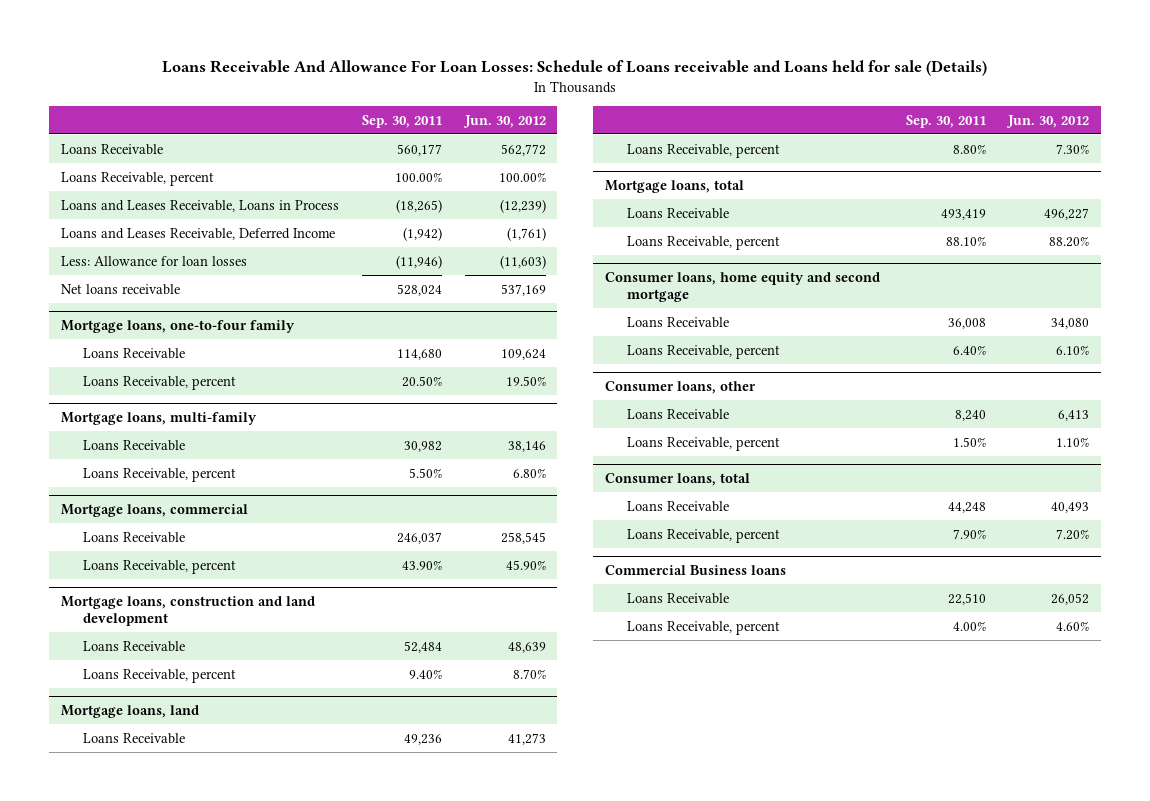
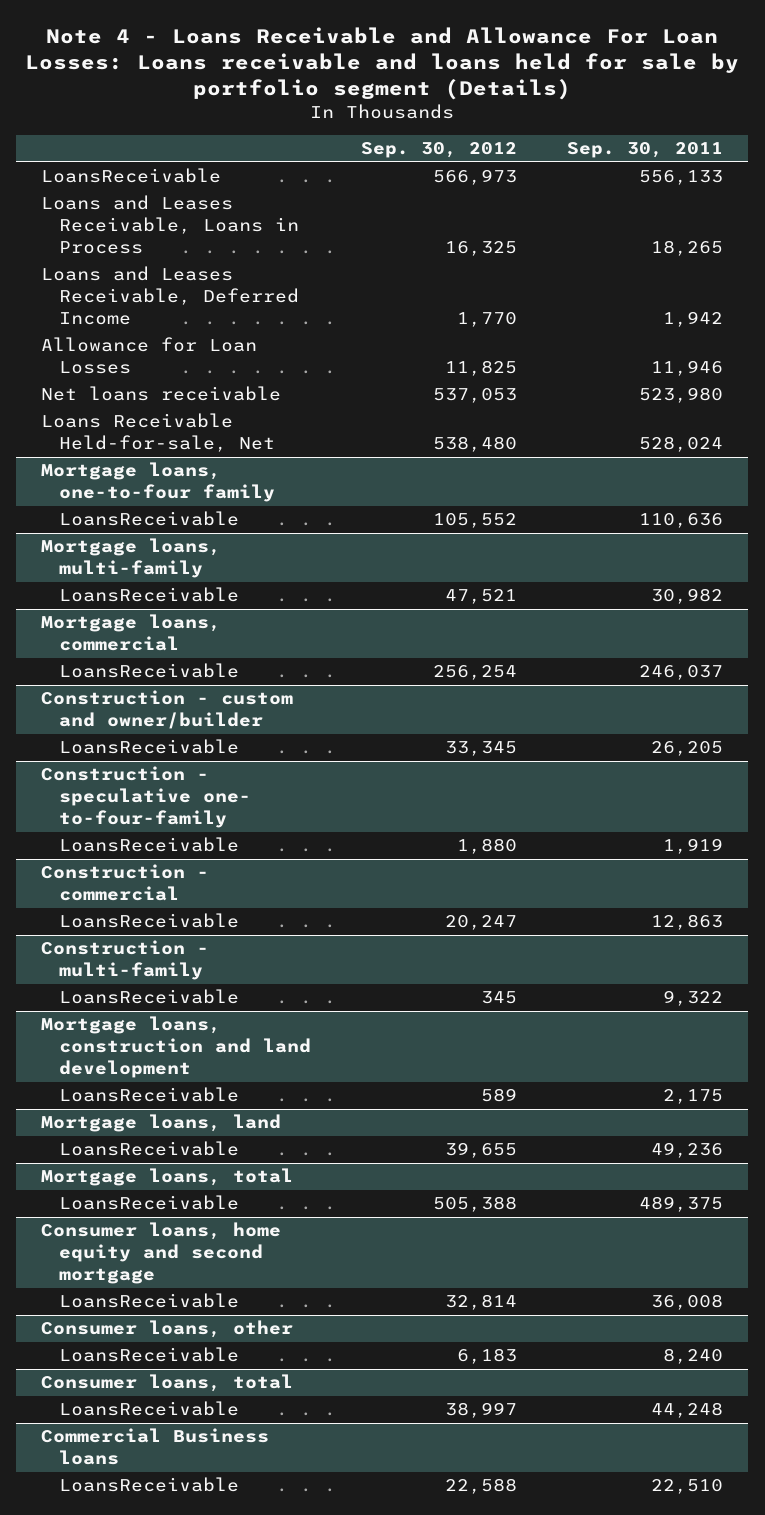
[162,59,988,76] Loans Receivable And Allowance For Loan Losses: Schedule of Loans receivable and Loans held for sale (Details) -> [25,26,740,101] Note 4 - Loans Receivable and Allowance For Loan Losses: Loans receivable and loans held for sale by portfolio segment (Details)
[462,114,546,128] Jun. 30, 2012 -> none
none -> [361,142,518,159] Sep. 30, 2012
[60,143,163,155] Loans Receivable -> none
[60,171,214,186] Loans Receivable, percent -> none
none -> [41,168,222,184] LoansReceivable
[395,198,442,213] (18,265) -> [651,240,724,257] 18,265
[402,226,442,241] (1,942) -> [663,311,724,328] 1,942
[60,255,247,266] Less: Allowance for loan losses -> [41,337,258,375] Allowance for Loan Losses
[395,254,442,269] (11,946) -> [651,360,724,377] 11,946
[396,283,442,296] 528,024 -> [639,387,724,404] 523,980
none -> [41,413,275,453] Loans Receivable Held-for-sale, Net
[83,347,186,359] Loans Receivable -> none
[83,375,237,390] Loans Receivable, percent -> none
none -> [58,511,239,527] LoansReceivable
[83,467,237,482] Loans Receivable, percent -> none
[83,439,186,451] Loans Receivable -> [58,587,239,603] LoansReceivable
[83,559,237,574] Loans Receivable, percent -> none
[83,531,186,543] Loans Receivable -> [58,663,239,679] LoansReceivable
none -> [41,690,294,730] Construction - custom and owner/builder
none -> [58,739,239,755] LoansReceivable
none -> [41,766,251,829] Construction - speculative one- to-four-family
none -> [58,837,239,853] LoansReceivable
none -> [41,864,210,902] Construction - commercial
none -> [58,913,239,929] LoansReceivable
none -> [41,940,210,981] Construction - multi-family
none -> [58,989,239,1005] LoansReceivable
[83,640,186,652] Loans Receivable -> none
[83,668,237,683] Loans Receivable, percent -> none
none -> [58,1087,239,1103] LoansReceivable
[627,143,781,158] Loans Receivable, percent -> none
[83,732,186,744] Loans Receivable -> [58,1141,239,1157] LoansReceivable
[627,207,730,219] Loans Receivable -> none
[627,235,781,250] Loans Receivable, percent -> none
none -> [58,1195,239,1211] LoansReceivable
[627,344,781,359] Loans Receivable, percent -> none
[627,316,730,328] Loans Receivable -> [58,1293,239,1309] LoansReceivable
[627,436,781,451] Loans Receivable, percent -> none
[627,408,730,420] Loans Receivable -> [58,1347,239,1363] LoansReceivable
[627,528,781,543] Loans Receivable, percent -> none
[627,500,730,512] Loans Receivable -> [58,1401,239,1417] LoansReceivable
[627,620,781,635] Loans Receivable, percent -> none
[627,592,730,604] Loans Receivable -> [58,1477,239,1493] LoansReceivable

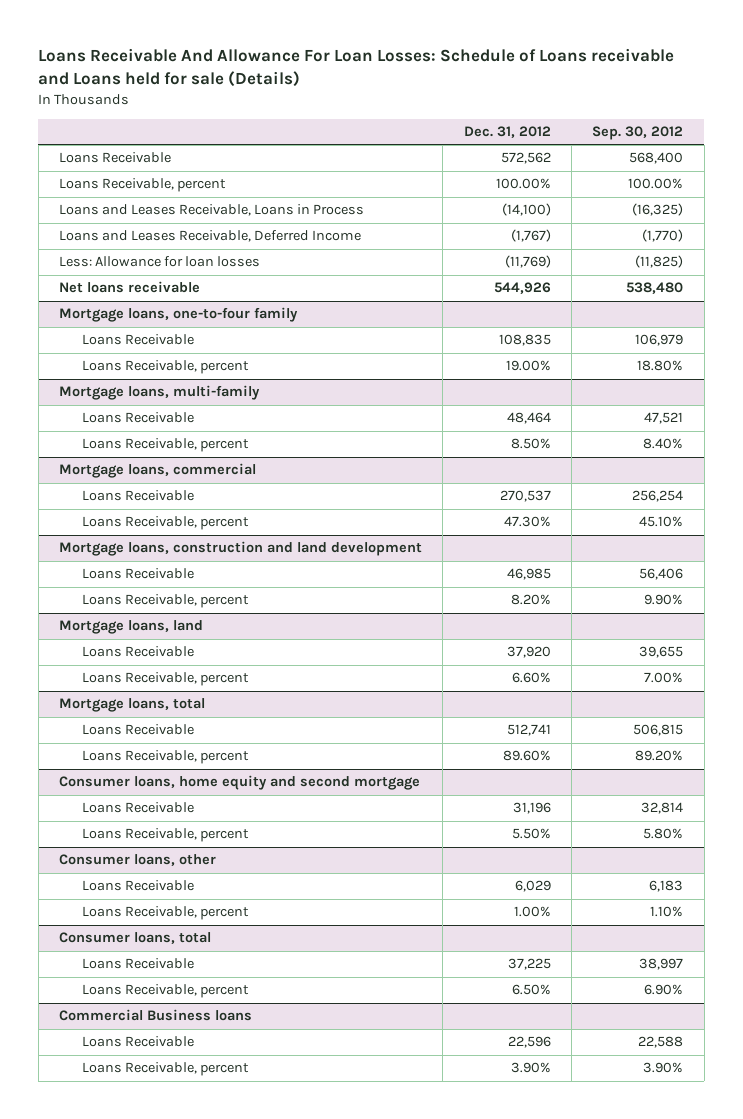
[25,26,740,101] Note 4 - Loans Receivable and Allowance For Loan Losses: Loans receivable and loans held for sale by portfolio segment (Details) -> [38,48,675,87] Loans Receivable And Allowance For Loan Losses: Schedule of Loans receivable and Loans held for sale (Details)
[567,142,724,159] Sep. 30, 2011 -> none
none -> [463,125,551,138] Dec. 31, 2012
[41,168,222,184] LoansReceivable -> none
[41,413,275,453] Loans Receivable Held-for-sale, Net -> none
none -> [59,152,172,164] Loans Receivable
none -> [59,178,227,193] Loans Receivable, percent
[445,241,518,257] 16,325 -> [632,203,684,217] (16,325)
[457,312,518,328] 1,770 -> [642,229,684,243] (1,770)
[41,337,258,375] Allowance for Loan Losses -> [59,256,261,268] Less: Allowance for loan losses
[445,360,518,377] 11,825 -> [635,255,684,269] (11,825)
[433,388,518,404] 537,053 -> [626,282,684,295] 538,480
[58,511,239,527] LoansReceivable -> none
none -> [82,334,195,346] Loans Receivable
none -> [82,360,250,375] Loans Receivable, percent
[58,587,239,603] LoansReceivable -> [82,412,195,424] Loans Receivable
none -> [82,438,250,453] Loans Receivable, percent
[41,690,294,730] Construction - custom and owner/builder -> none
[58,739,239,755] LoansReceivable -> none
[41,766,251,829] Construction - speculative one- to-four-family -> none
[58,837,239,853] LoansReceivable -> none
[41,864,210,902] Construction - commercial -> none
[58,913,239,929] LoansReceivable -> none
[41,940,210,981] Construction - multi-family -> none
[58,989,239,1005] LoansReceivable -> none
[58,663,239,679] LoansReceivable -> [82,490,195,502] Loans Receivable
none -> [82,516,250,531] Loans Receivable, percent
[58,1087,239,1103] LoansReceivable -> none
none -> [82,568,195,580] Loans Receivable
none -> [82,594,250,609] Loans Receivable, percent
[58,1141,239,1157] LoansReceivable -> [82,646,195,658] Loans Receivable
none -> [82,672,250,687] Loans Receivable, percent
[58,1195,239,1211] LoansReceivable -> none
none -> [82,724,195,736] Loans Receivable
none -> [82,750,250,765] Loans Receivable, percent
[58,1293,239,1309] LoansReceivable -> [82,802,195,814] Loans Receivable
none -> [82,828,250,843] Loans Receivable, percent
[58,1347,239,1363] LoansReceivable -> [82,880,195,892] Loans Receivable
none -> [82,906,250,921] Loans Receivable, percent
[58,1401,239,1417] LoansReceivable -> [82,958,195,970] Loans Receivable
none -> [82,984,250,999] Loans Receivable, percent
[58,1477,239,1493] LoansReceivable -> [82,1036,195,1048] Loans Receivable
none -> [82,1062,250,1077] Loans Receivable, percent

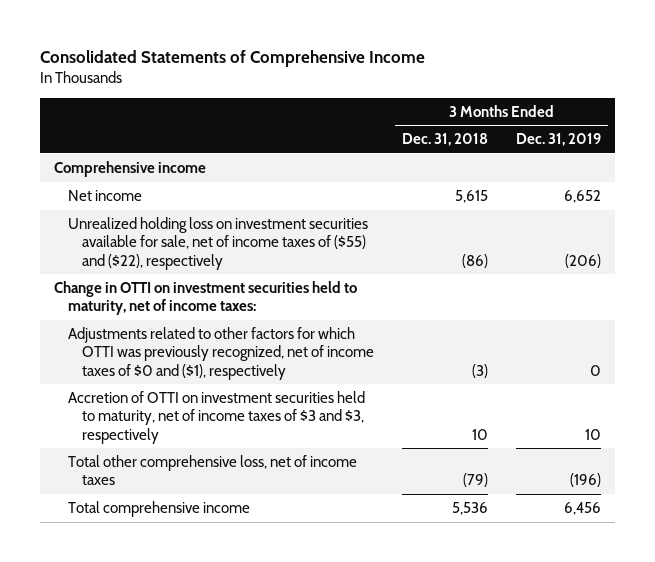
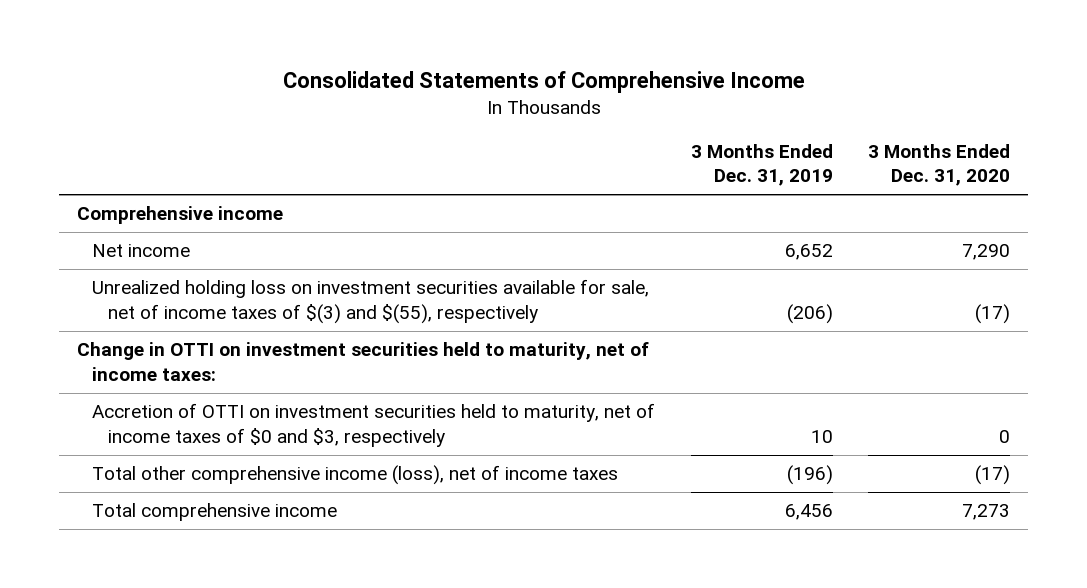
[401,133,488,147] Dec. 31, 2018 -> none
none -> [868,143,1011,187] 3 Months Ended Dec. 31, 2020
[67,216,368,270] Unrealized holding loss on investment securities available for sale, net of income taxes of ($55) and ($22), respectively -> [92,279,650,324] Unrealized holding loss on investment securities available for sale, net of income taxes of $(3) and $(55), respectively
[67,326,374,380] Adjustments related to other factors for which OTTI was previously recognized, net of income taxes of $0 and ($1), respectively -> none
[67,390,365,444] Accretion of OTTI on investment securities held to maturity, net of income taxes of $3 and $3, respectively -> [92,403,656,447] Accretion of OTTI on investment securities held to maturity, net of income taxes of $0 and $3, respectively
[67,454,357,486] Total other comprehensive loss, net of income taxes -> [92,465,619,486] Total other comprehensive income (loss), net of income taxes

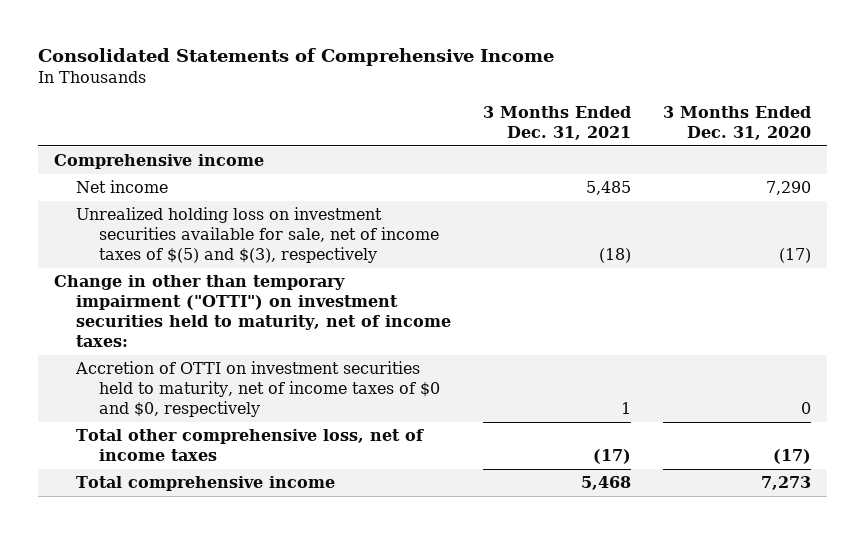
[690,143,833,187] 3 Months Ended Dec. 31, 2019 -> none
none -> [483,105,632,140] 3 Months Ended Dec. 31, 2021
[92,279,650,324] Unrealized holding loss on investment securities available for sale, net of income taxes of $(3) and $(55), respectively -> [76,207,439,264] Unrealized holding loss on investment securities available for sale, net of income taxes of $(5) and $(3), respectively
[76,342,649,381] Change in OTTI on investment securities held to maturity, net of income taxes: -> [54,275,452,348] Change in other than temporary impairment ("OTTI") on investment securities held to maturity, net of income taxes:
[92,403,656,447] Accretion of OTTI on investment securities held to maturity, net of income taxes of $0 and $3, respectively -> [75,361,440,418] Accretion of OTTI on investment securities held to maturity, net of income taxes of $0 and $0, respectively
[92,465,619,486] Total other comprehensive income (loss), net of income taxes -> [76,429,425,462] Total other comprehensive loss, net of income taxes

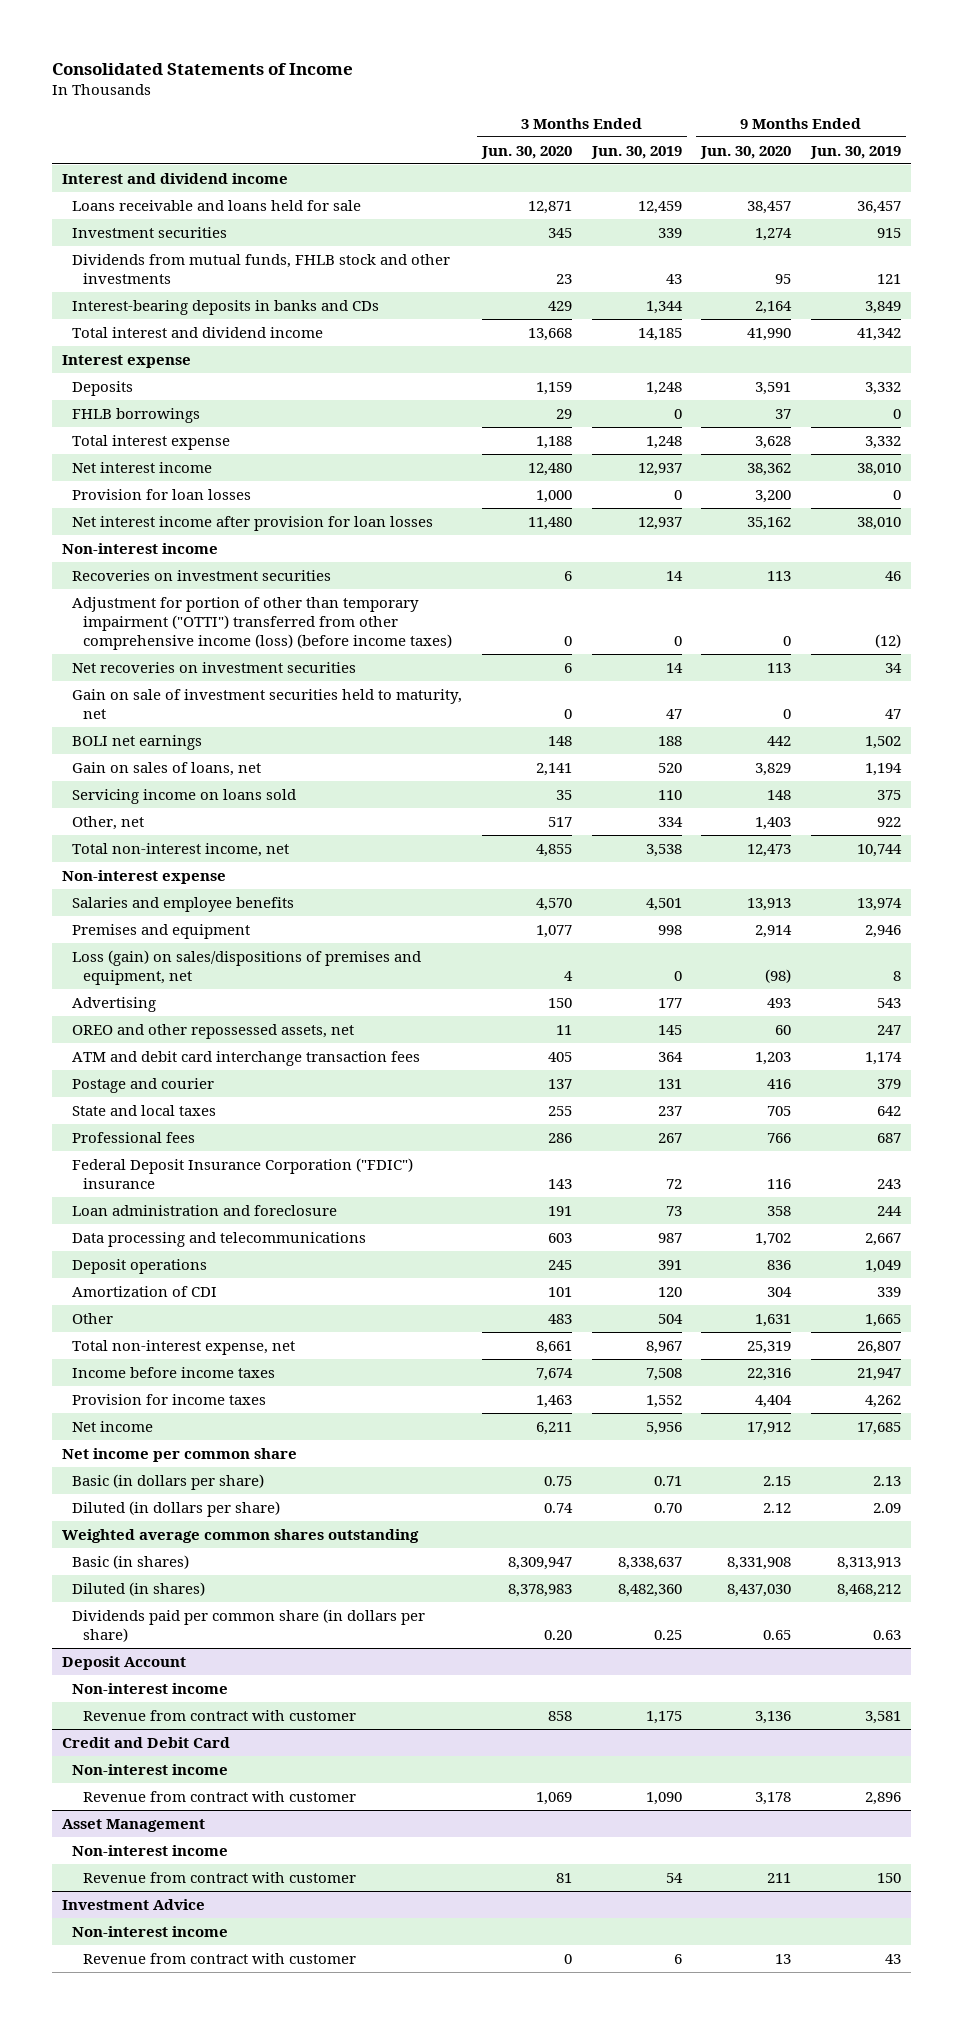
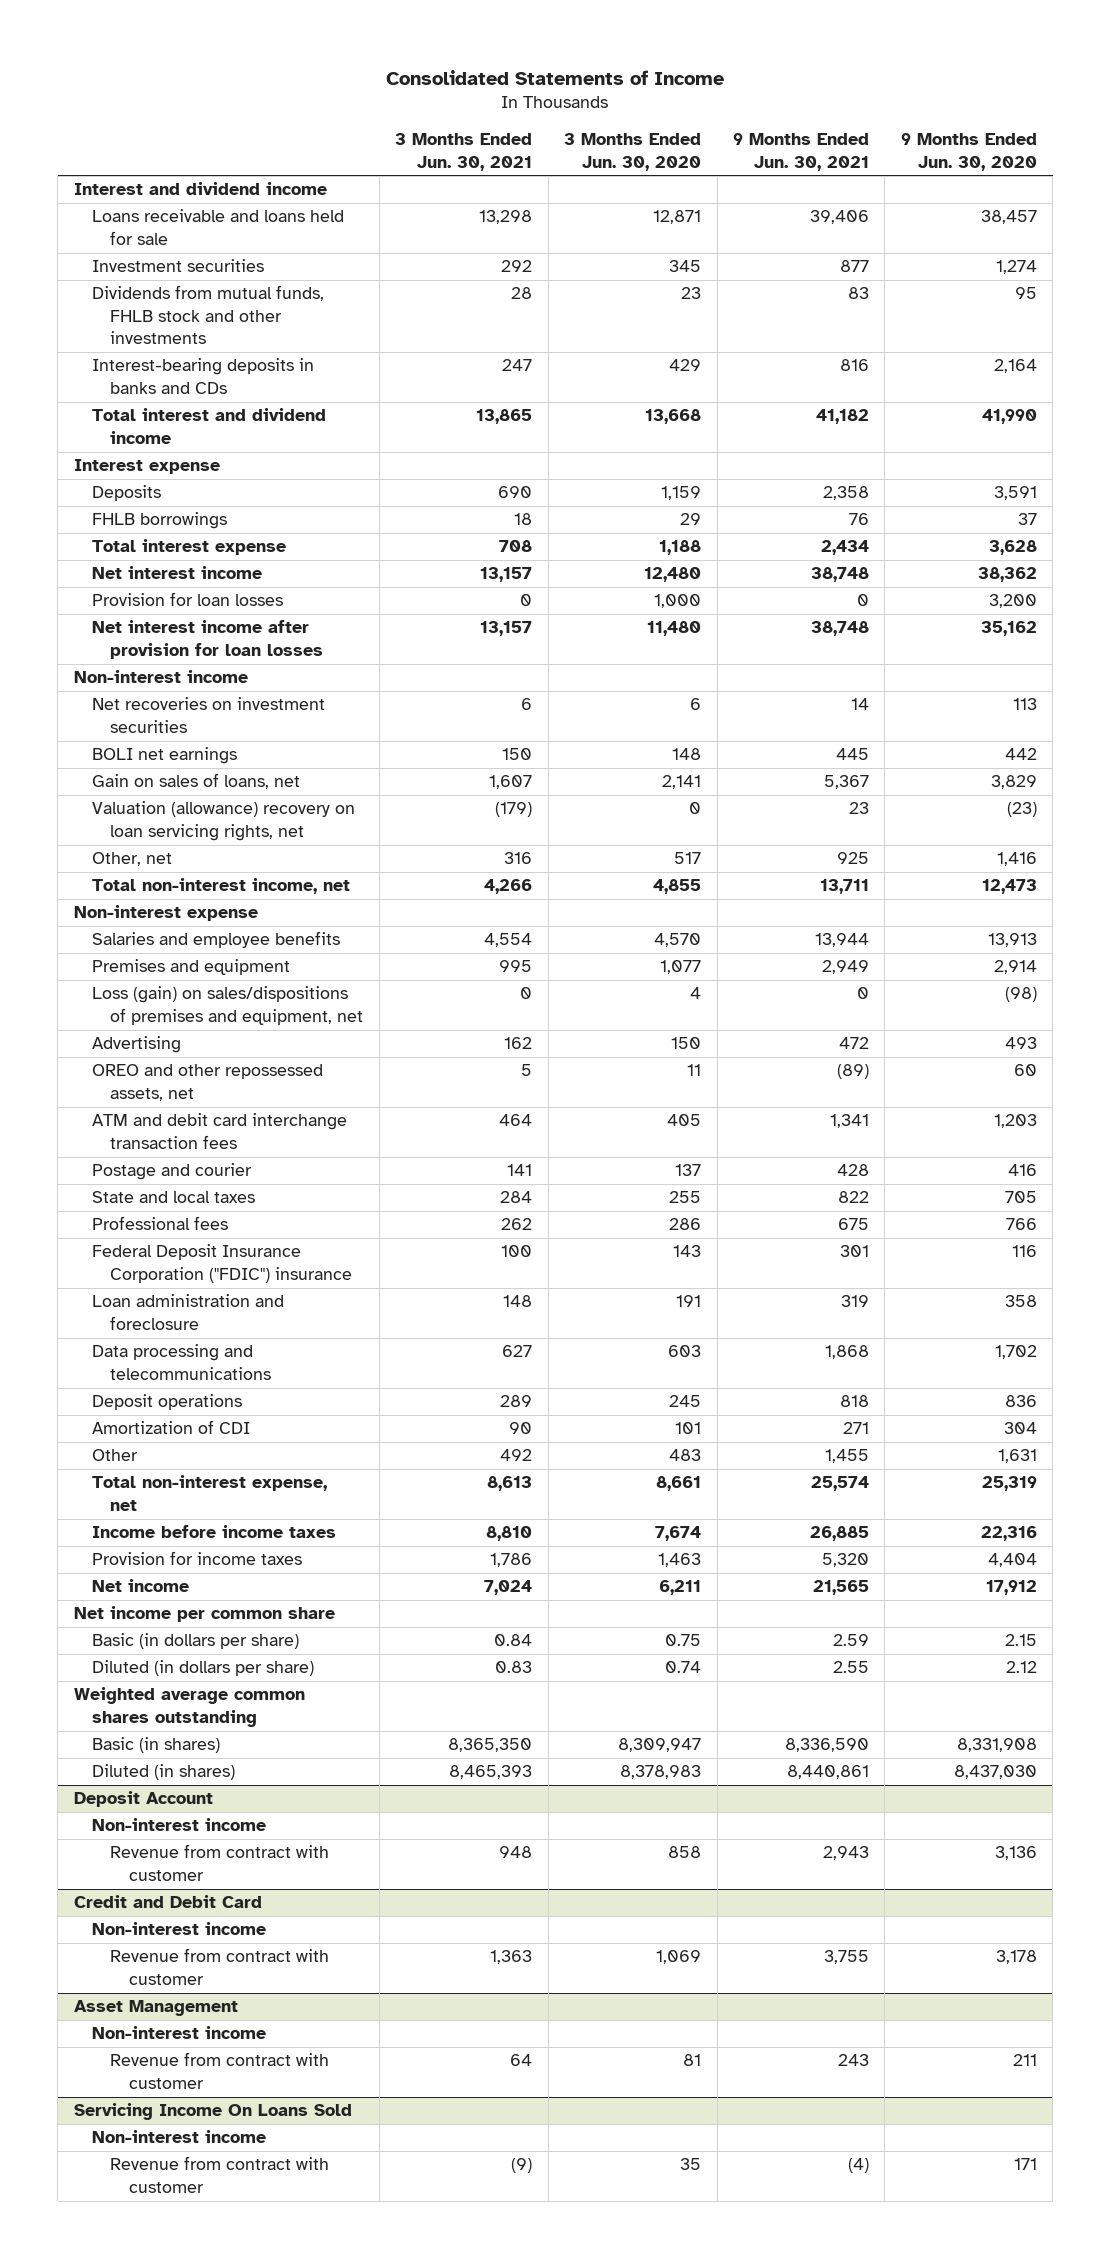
[590,145,682,159] Jun. 30, 2019 -> none
[809,145,901,159] Jun. 30, 2019 -> none
none -> [395,133,533,171] 3 Months Ended Jun. 30, 2021
none -> [732,133,869,171] 9 Months Ended Jun. 30, 2021
[72,569,332,581] Recoveries on investment securities -> none
[72,596,452,650] Adjustment for portion of other than temporary impairment ("OTTI") transferred from other comprehensive income (loss) (before income taxes) -> none
[72,688,463,719] Gain on sale of investment securities held to maturity, net -> none
[72,788,297,804] Servicing income on loans sold -> none
none -> [92,801,356,841] Valuation (allowance) recovery on loan servicing rights, net
[755,816,792,830] 1,403 -> [996,852,1037,867] 1,416
[72,1608,426,1642] Dividends paid per common share (in dollars per share) -> none
[61,1898,205,1910] Investment Advice -> none
none -> [73,2103,352,2121] Servicing Income On Loans Sold
[563,1953,572,1964] 0 -> [680,2158,702,2171] 35
[775,1953,792,1964] 13 -> [1013,2158,1037,2171] 171

